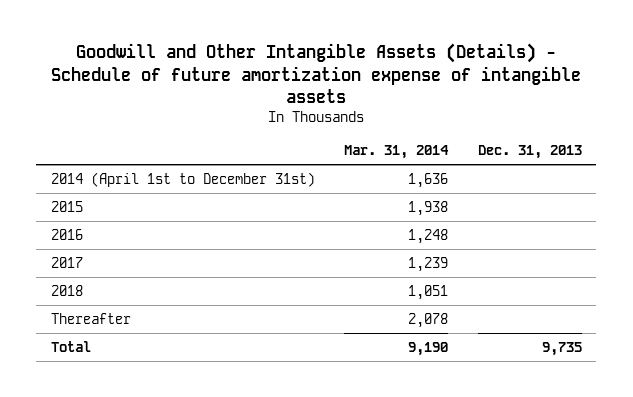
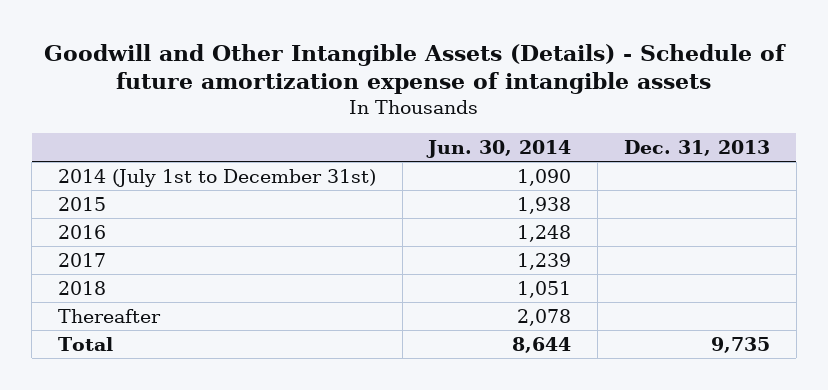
[344,145,450,160] Mar. 31, 2014 -> none
none -> [426,139,572,158] Jun. 30, 2014
[51,172,316,188] 2014 (April 1st to December 31st) -> [57,168,376,187] 2014 (July 1st to December 31st)

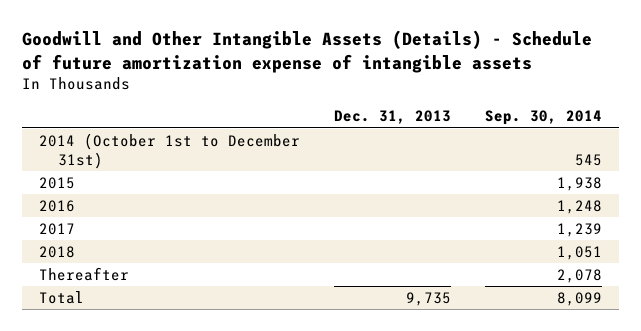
[426,139,572,158] Jun. 30, 2014 -> none
none -> [484,110,602,126] Sep. 30, 2014
[57,168,376,187] 2014 (July 1st to December 31st) -> [38,133,300,169] 2014 (October 1st to December 31st)

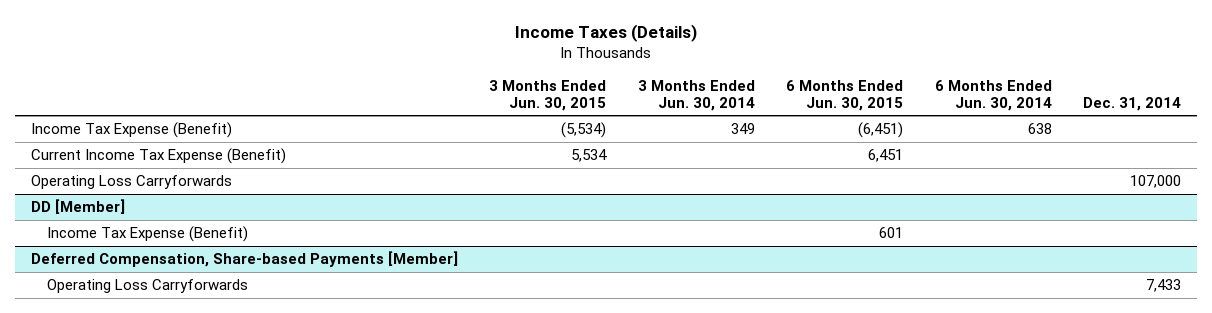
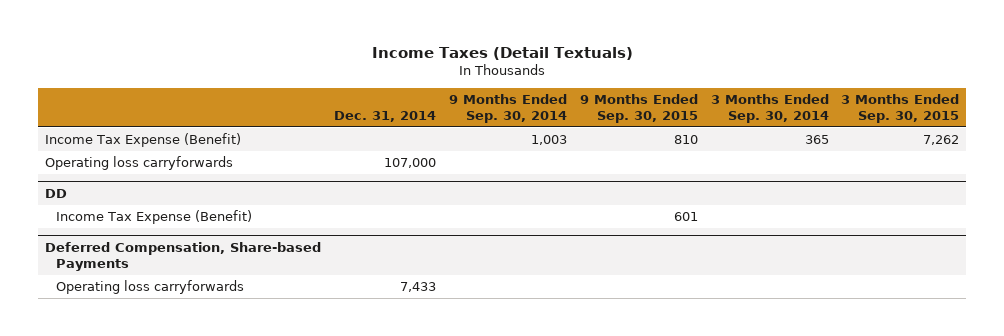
[514,23,697,42] Income Taxes (Details) -> [372,47,634,61] Income Taxes (Detail Textuals)
[489,79,607,111] 3 Months Ended Jun. 30, 2015 -> none
[637,79,755,111] 3 Months Ended Jun. 30, 2014 -> none
[786,79,904,111] 6 Months Ended Jun. 30, 2015 -> none
[934,79,1052,111] 6 Months Ended Jun. 30, 2014 -> none
none -> [448,94,567,123] 9 Months Ended Sep. 30, 2014
none -> [579,94,698,123] 9 Months Ended Sep. 30, 2015
none -> [710,94,829,123] 3 Months Ended Sep. 30, 2014
none -> [841,94,960,123] 3 Months Ended Sep. 30, 2015
[30,148,286,165] Current Income Tax Expense (Benefit) -> none
[30,175,232,190] Operating Loss Carryforwards -> [44,156,233,171] Operating loss carryforwards
[30,199,125,215] DD [Member] -> [44,189,67,199] DD
[30,251,458,268] Deferred Compensation, Share-based Payments [Member] -> [44,242,321,271] Deferred Compensation, Share-based Payments
[47,279,249,294] Operating Loss Carryforwards -> [55,280,244,295] Operating loss carryforwards

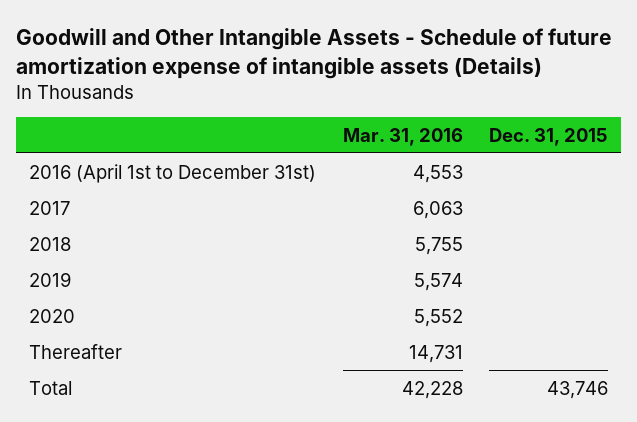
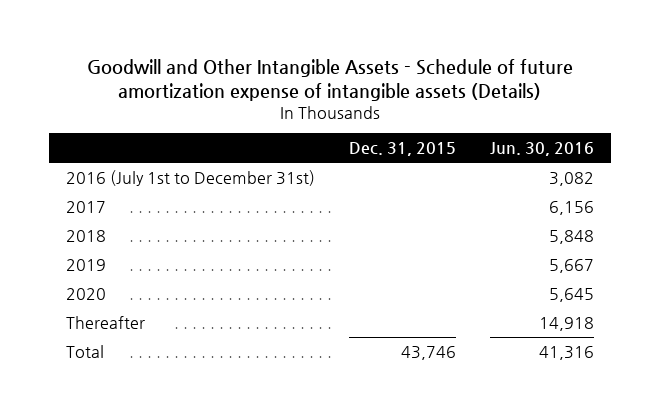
[342,127,463,146] Mar. 31, 2016 -> none
none -> [490,142,595,157] Jun. 30, 2016
[29,163,317,183] 2016 (April 1st to December 31st) -> [66,170,316,187] 2016 (July 1st to December 31st)

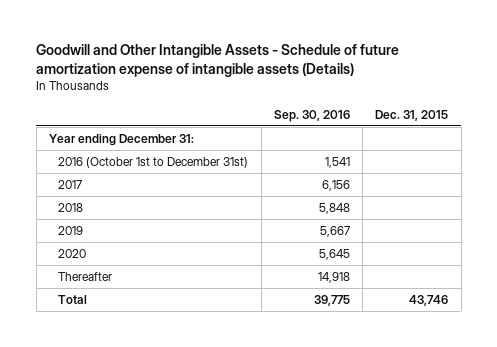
[490,142,595,157] Jun. 30, 2016 -> none
none -> [273,109,350,122] Sep. 30, 2016
none -> [48,134,194,147] Year ending December 31:
[66,170,316,187] 2016 (July 1st to December 31st) -> [58,157,249,169] 2016 (October 1st to December 31st)

